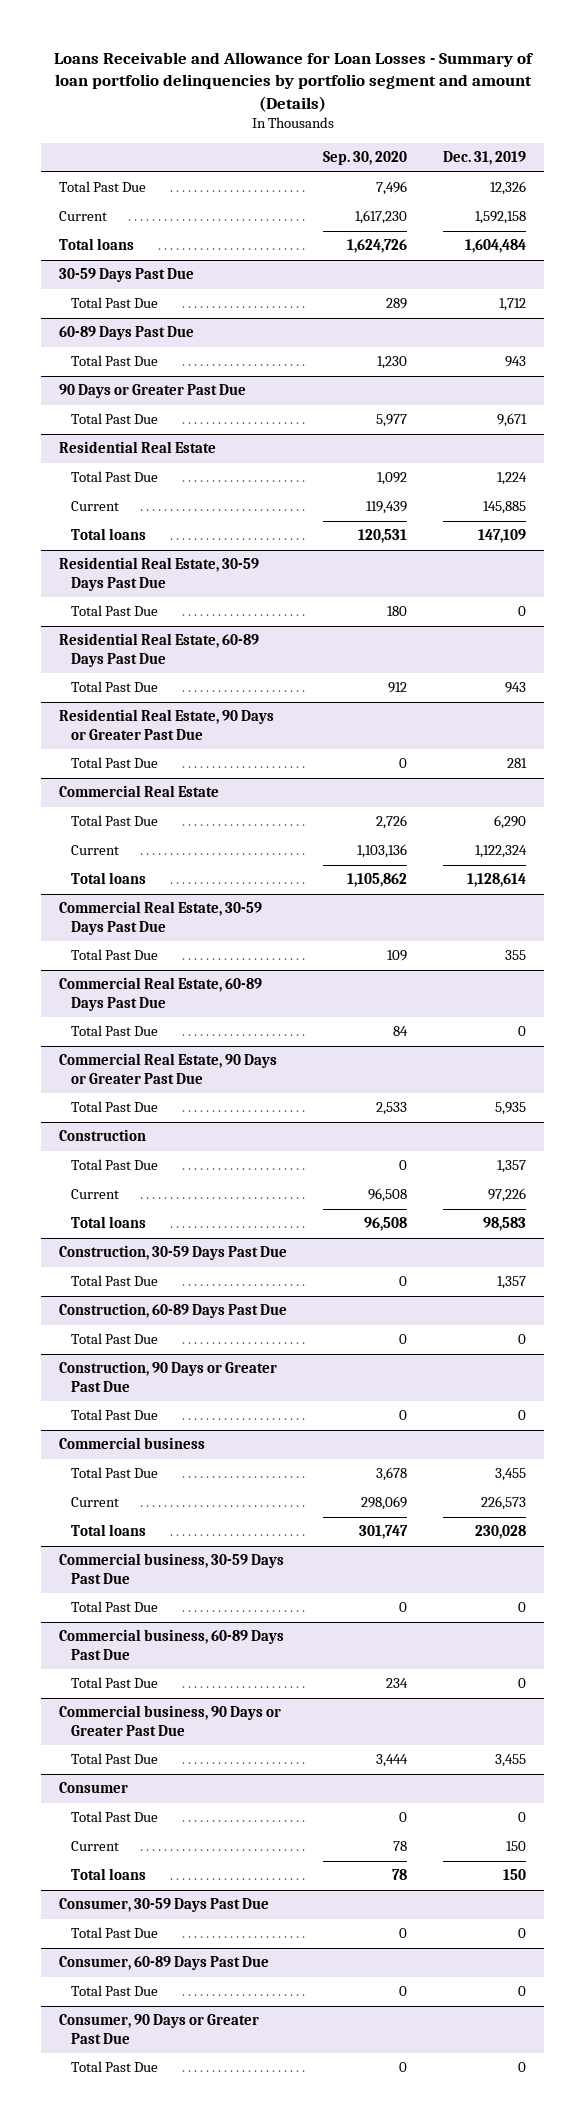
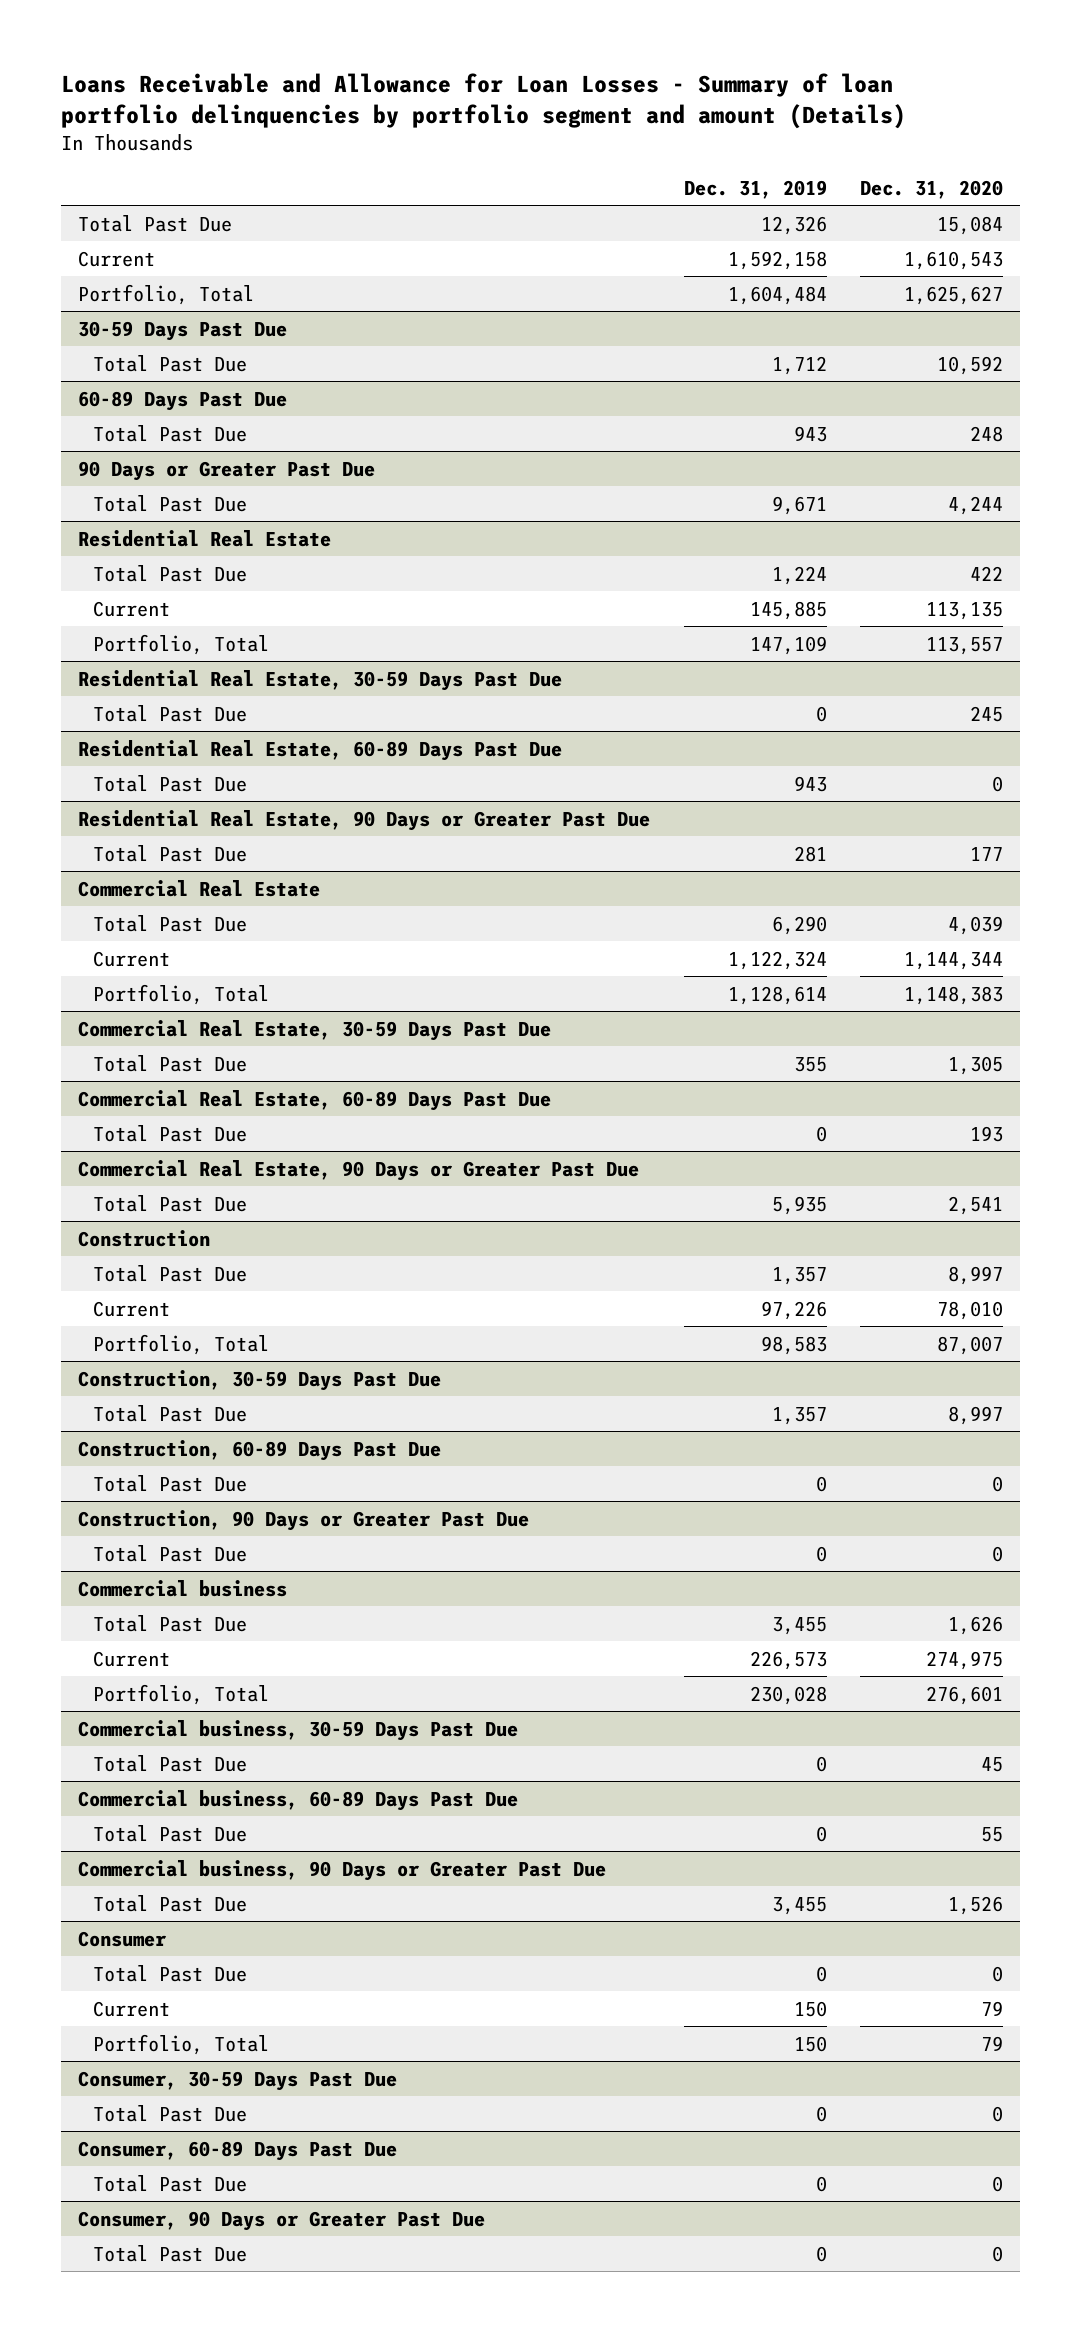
[323,151,408,166] Sep. 30, 2020 -> none
none -> [860,179,1004,199] Dec. 31, 2020
[59,238,135,251] Total loans -> [77,283,254,305] Portfolio, Total
[70,528,146,541] Total loans -> [92,633,269,655] Portfolio, Total
[70,872,146,885] Total loans -> [92,983,269,1005] Portfolio, Total
[70,1216,146,1229] Total loans -> [92,1333,269,1355] Portfolio, Total
[70,1524,146,1537] Total loans -> [92,1683,269,1705] Portfolio, Total
[70,1868,146,1881] Total loans -> [92,2033,269,2055] Portfolio, Total

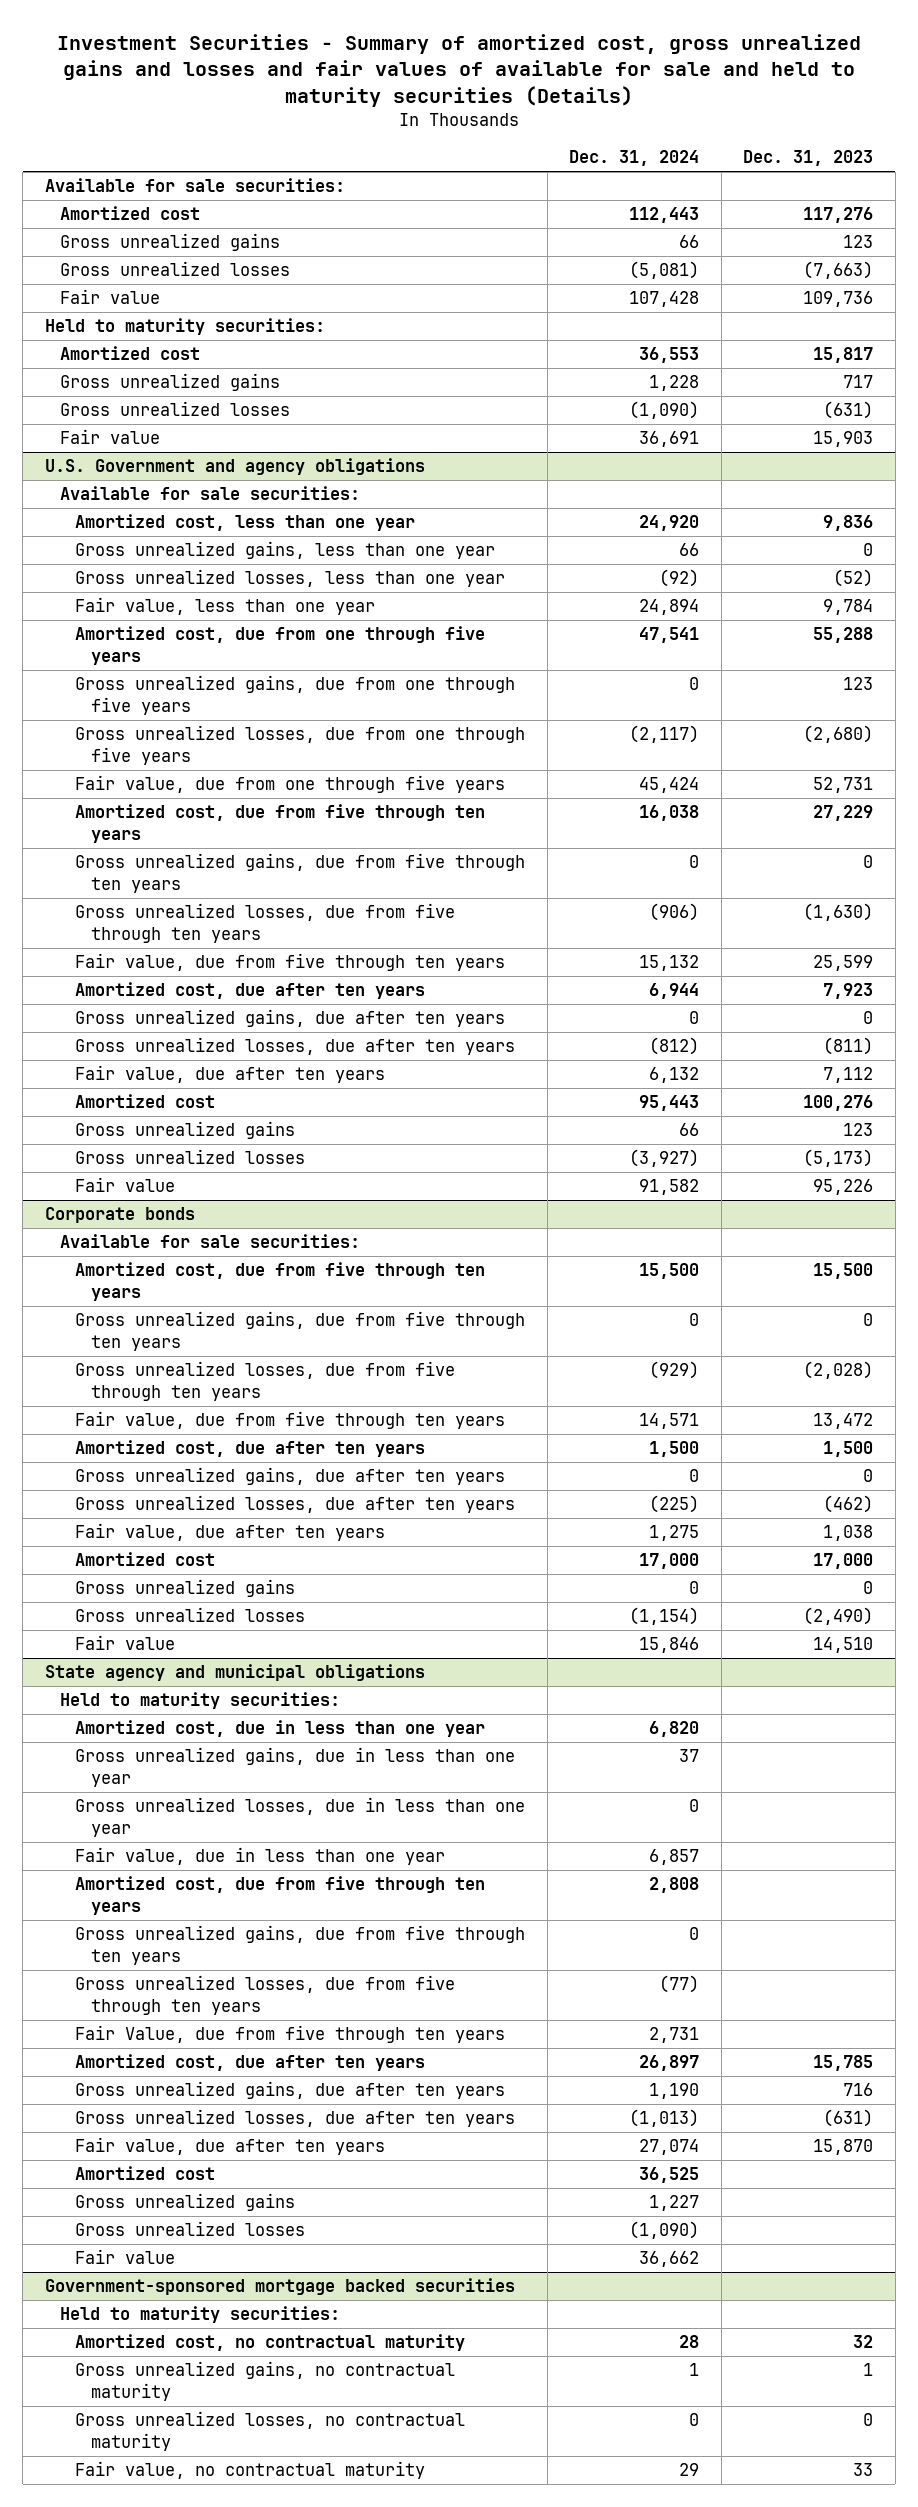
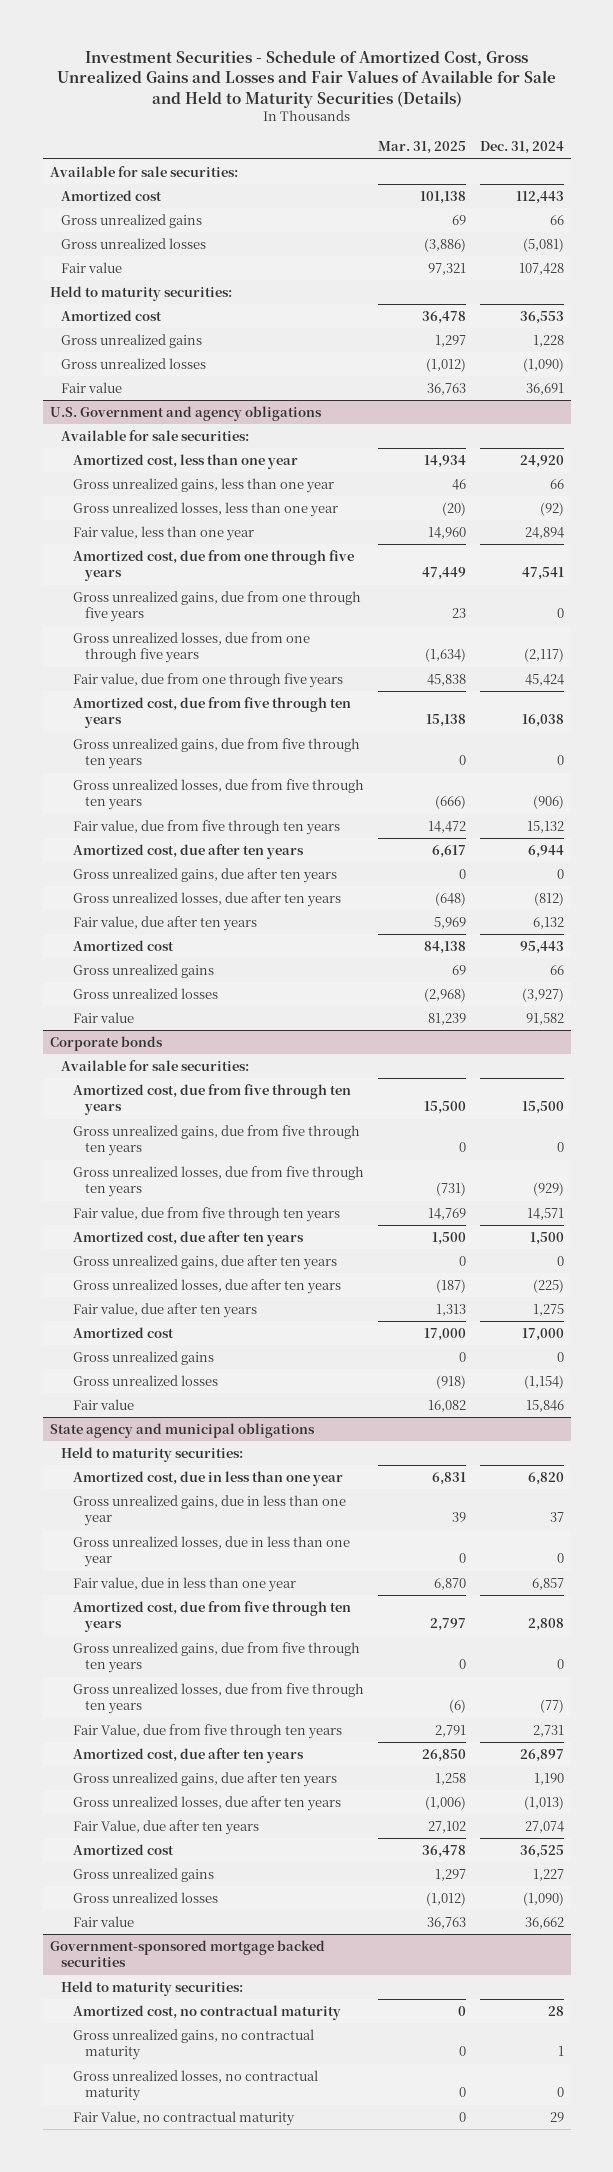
[57,33,862,107] Investment Securities - Summary of amortized cost, gross unrealized gains and losses and fair values of available for sale and held to maturity securities (Details) -> [56,50,556,108] Investment Securities - Schedule of Amortized Cost, Gross Unrealized Gains and Losses and Fair Values of Available for Sale and Held to Maturity Securities (Details)
[743,150,874,167] Dec. 31, 2023 -> none
none -> [377,141,466,155] Mar. 31, 2025
[75,2137,386,2156] Fair value, due after ten years -> [72,1819,259,1835] Fair Value, due after ten years
[75,2461,426,2480] Fair value, no contractual maturity -> [72,2110,295,2126] Fair Value, no contractual maturity

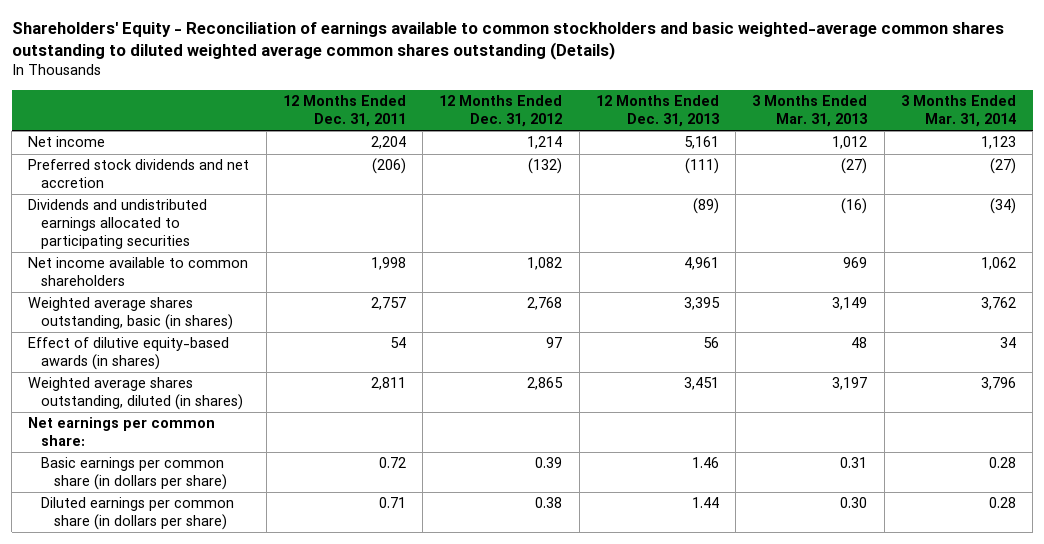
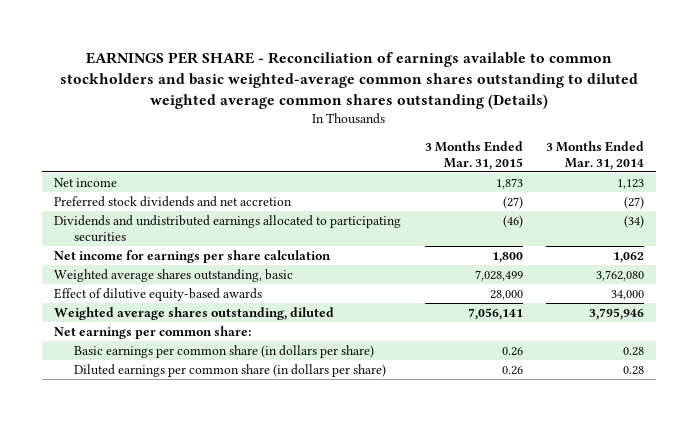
[11,21,1004,61] Shareholders' Equity - Reconciliation of earnings available to common stockholders and basic weighted-average common shares outstanding to diluted weighted average common shares outstanding (Details) -> [60,51,639,109] EARNINGS PER SHARE - Reconciliation of earnings available to common stockholders and basic weighted-average common shares outstanding to diluted weighted average common shares outstanding (Details)
[282,95,406,127] 12 Months Ended Dec. 31, 2011 -> none
[439,95,563,127] 12 Months Ended Dec. 31, 2012 -> none
[595,95,719,127] 12 Months Ended Dec. 31, 2013 -> none
[752,95,868,127] 3 Months Ended Mar. 31, 2013 -> none
none -> [424,140,523,170] 3 Months Ended Mar. 31, 2015
[28,257,249,287] Net income available to common shareholders -> [53,250,331,264] Net income for earnings per share calculation
[28,297,234,331] Weighted average shares outstanding, basic (in shares) -> [53,269,293,283] Weighted average shares outstanding, basic
[980,297,1016,311] 3,762 -> [596,270,645,282] 3,762,080
[28,337,230,371] Effect of dilutive equity-based awards (in shares) -> [53,288,262,302] Effect of dilutive equity-based awards
[999,337,1016,349] 34 -> [611,290,645,301] 34,000
[28,377,244,411] Weighted average shares outstanding, diluted (in shares) -> [53,307,334,321] Weighted average shares outstanding, diluted
[980,377,1016,391] 3,796 -> [589,308,645,321] 3,795,946

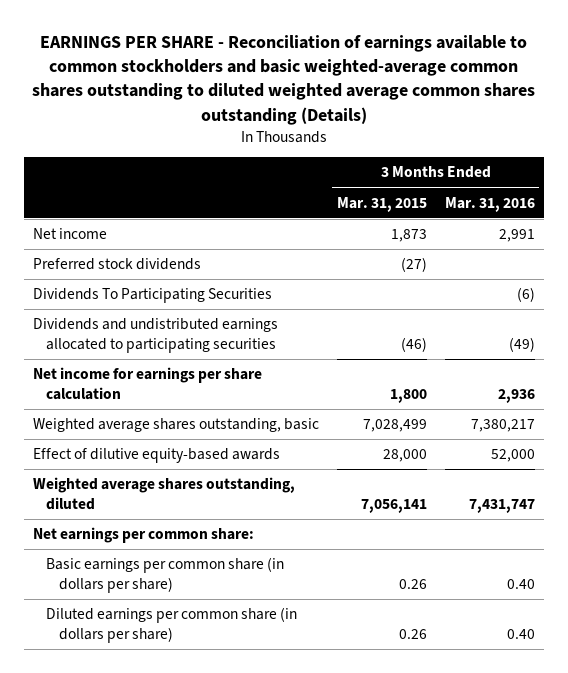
[546,140,645,170] 3 Months Ended Mar. 31, 2014 -> none
none -> [444,196,535,212] Mar. 31, 2016
[53,196,292,208] Preferred stock dividends and net accretion -> [33,258,202,271] Preferred stock dividends
none -> [33,288,273,304] Dividends To Participating Securities

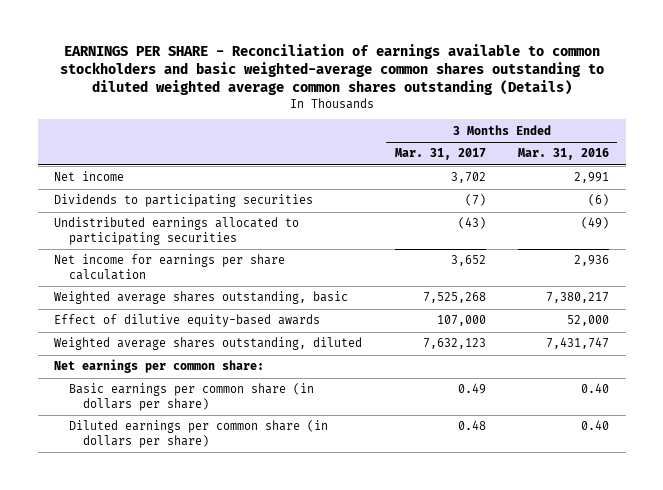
[336,196,427,212] Mar. 31, 2015 -> none
none -> [394,148,486,161] Mar. 31, 2017
[33,258,202,271] Preferred stock dividends -> none
[33,288,273,304] Dividends To Participating Securities -> [53,194,313,208] Dividends to participating securities
[33,318,279,354] Dividends and undistributed earnings allocated to participating securities -> [53,217,299,246] Undistributed earnings allocated to participating securities

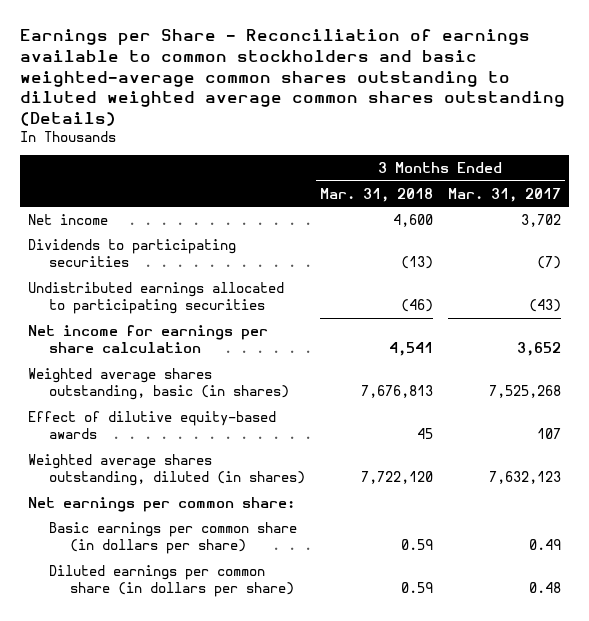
[59,43,604,95] EARNINGS PER SHARE - Reconciliation of earnings available to common stockholders and basic weighted-average common shares outstanding to diluted weighted average common shares outstanding (Details) -> [20,29,566,127] Earnings per Share - Reconciliation of earnings available to common stockholders and basic weighted-average common shares outstanding to diluted weighted average common shares outstanding (Details)
[518,148,610,161] Mar. 31, 2016 -> none
none -> [319,187,433,202] Mar. 31, 2018
[53,291,348,305] Weighted average shares outstanding, basic -> [27,367,289,401] Weighted average shares outstanding, basic (in shares)
[436,315,486,327] 107,000 -> [537,428,562,440] 107
[53,337,362,351] Weighted average shares outstanding, diluted -> [27,453,305,487] Weighted average shares outstanding, diluted (in shares)

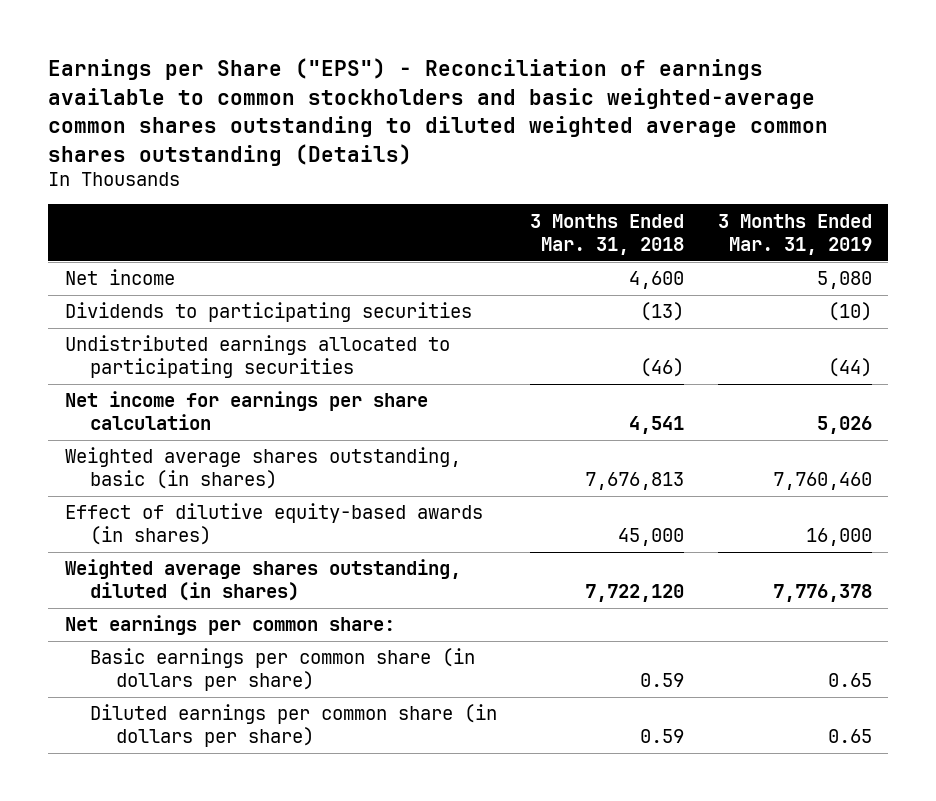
[20,29,566,127] Earnings per Share - Reconciliation of earnings available to common stockholders and basic weighted-average common shares outstanding to diluted weighted average common shares outstanding (Details) -> [47,58,828,166] Earnings per Share ("EPS") - Reconciliation of earnings available to common stockholders and basic weighted-average common shares outstanding to diluted weighted average common shares outstanding (Details)
[448,187,562,202] Mar. 31, 2017 -> none
none -> [717,213,872,255] 3 Months Ended Mar. 31, 2019
[27,410,276,440] Effect of dilutive equity-based awards -> [64,503,483,546] Effect of dilutive equity-based awards (in shares)
[416,428,433,440] 45 -> [618,528,685,547] 45,000

